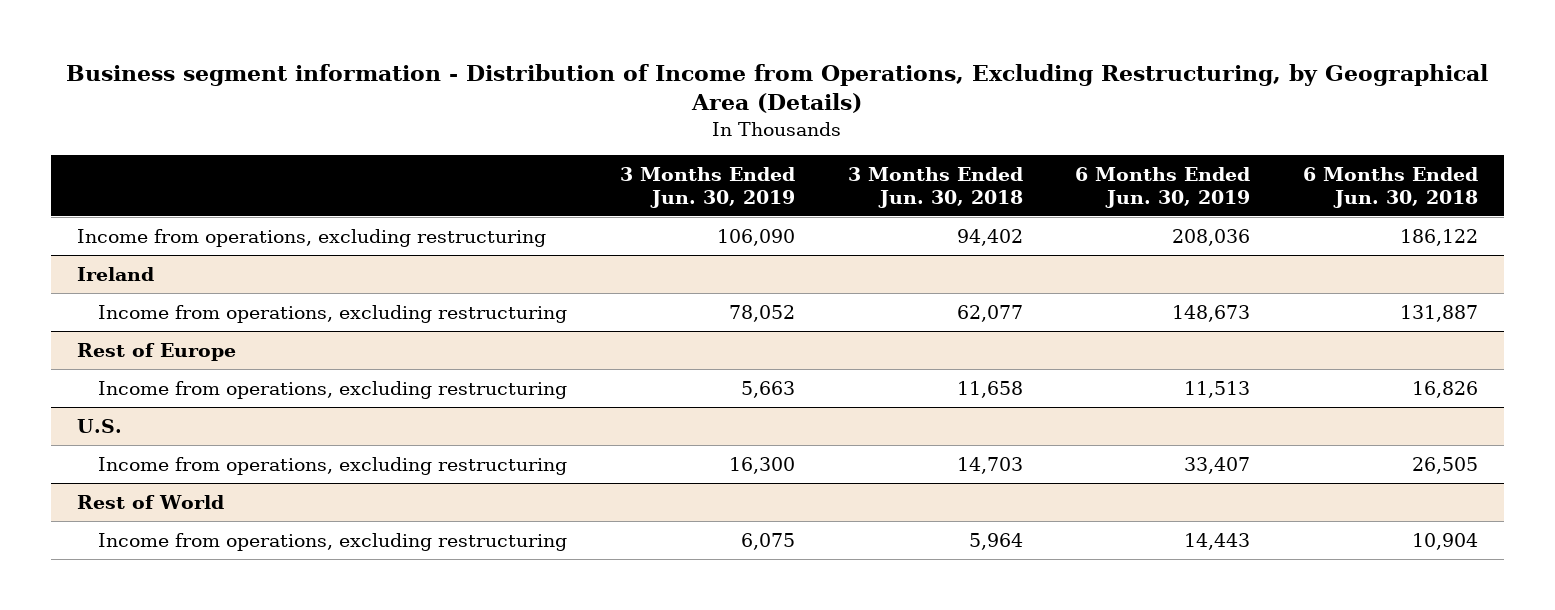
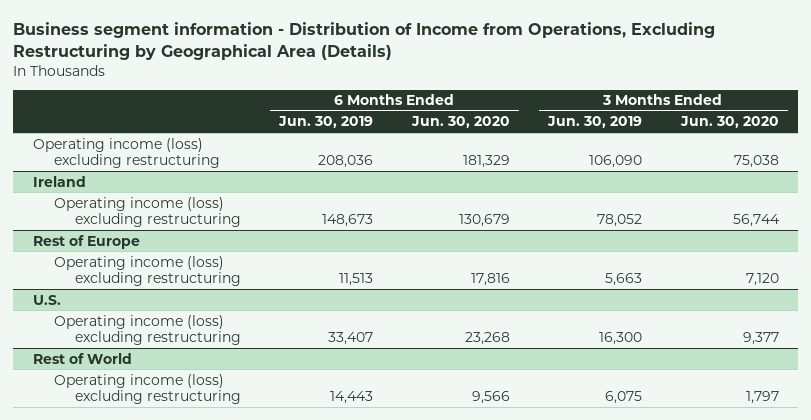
[66,63,1489,114] Business segment information - Distribution of Income from Operations, Excluding Restructuring, by Geographical Area (Details) -> [13,22,716,60] Business segment information - Distribution of Income from Operations, Excluding Restructuring by Geographical Area (Details)
[847,166,1023,208] 3 Months Ended Jun. 30, 2018 -> none
[1302,166,1478,208] 6 Months Ended Jun. 30, 2018 -> none
none -> [410,116,510,129] Jun. 30, 2020
none -> [679,116,779,129] Jun. 30, 2020
[77,228,547,247] Income from operations, excluding restructuring -> [32,137,220,169] Operating income (loss) excluding restructuring
[98,304,568,323] Income from operations, excluding restructuring -> [53,196,241,228] Operating income (loss) excluding restructuring
[98,380,568,399] Income from operations, excluding restructuring -> [53,255,241,287] Operating income (loss) excluding restructuring
[98,456,568,475] Income from operations, excluding restructuring -> [53,314,241,346] Operating income (loss) excluding restructuring
[98,532,568,551] Income from operations, excluding restructuring -> [53,373,241,405] Operating income (loss) excluding restructuring

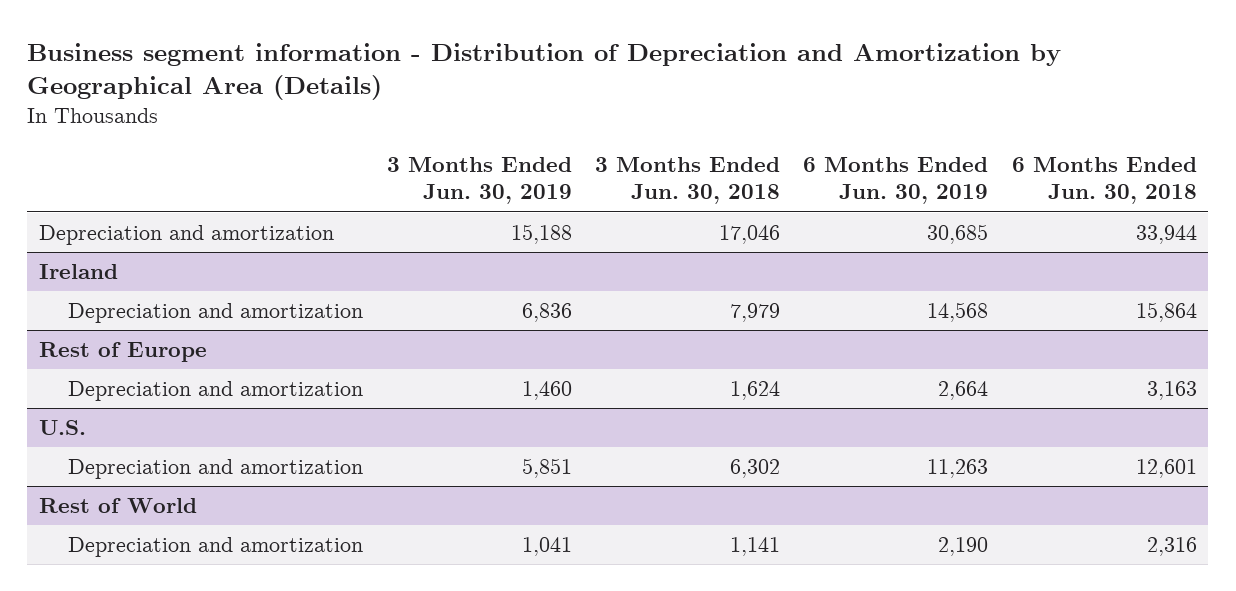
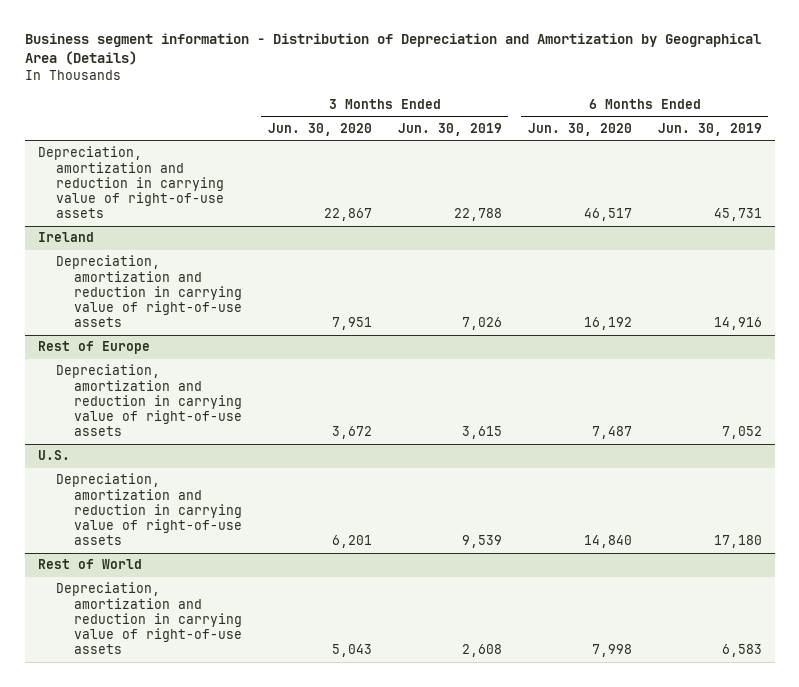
[594,156,780,205] 3 Months Ended Jun. 30, 2018 -> none
[1011,156,1197,205] 6 Months Ended Jun. 30, 2018 -> none
none -> [267,122,372,136] Jun. 30, 2020
none -> [527,122,632,136] Jun. 30, 2020
[38,225,334,246] Depreciation and amortization -> none
none -> [37,146,224,219] Depreciation, amortization and reduction in carrying value of right-of-use assets
[68,303,364,324] Depreciation and amortization -> none
none -> [55,255,242,328] Depreciation, amortization and reduction in carrying value of right-of-use assets
[68,381,364,402] Depreciation and amortization -> none
none -> [55,364,242,437] Depreciation, amortization and reduction in carrying value of right-of-use assets
[68,459,364,480] Depreciation and amortization -> none
none -> [55,473,242,546] Depreciation, amortization and reduction in carrying value of right-of-use assets
[68,537,364,558] Depreciation and amortization -> none
none -> [55,582,242,655] Depreciation, amortization and reduction in carrying value of right-of-use assets

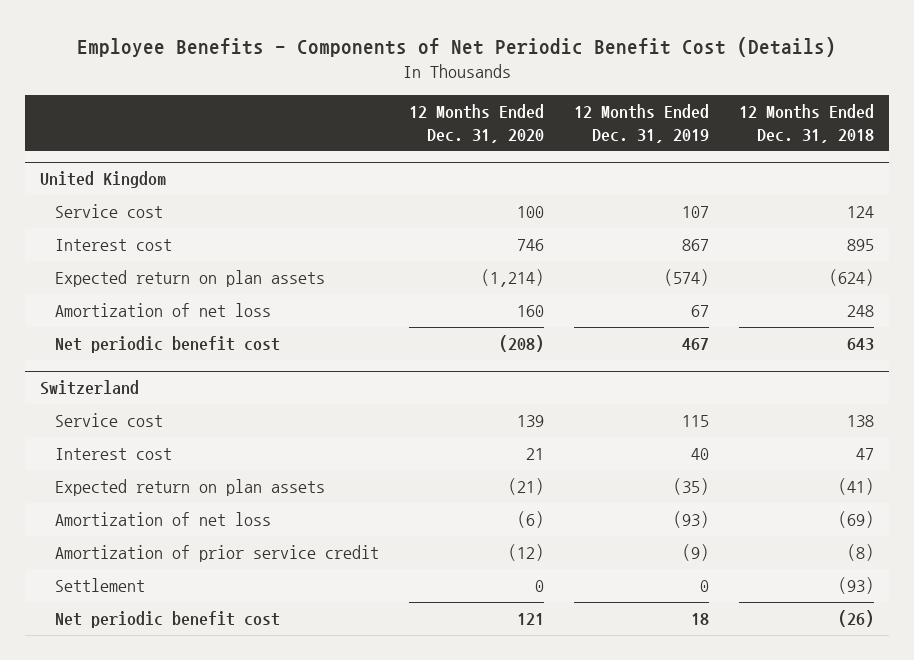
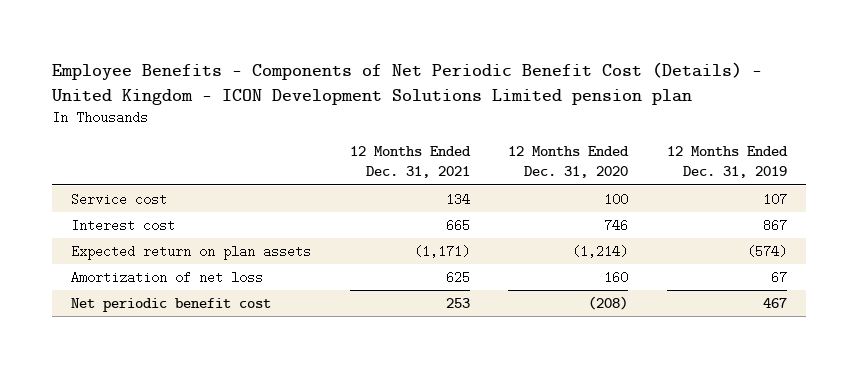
[77,36,837,57] Employee Benefits - Components of Net Periodic Benefit Cost (Details) -> [50,62,762,106] Employee Benefits - Components of Net Periodic Benefit Cost (Details) - United Kingdom - ICON Development Solutions Limited pension plan
[739,104,875,143] 12 Months Ended Dec. 31, 2018 -> none
none -> [349,146,471,179] 12 Months Ended Dec. 31, 2021
[40,171,167,189] United Kingdom -> none
[40,380,140,396] Switzerland -> none
[55,413,164,428] Service cost -> none
[55,448,173,461] Interest cost -> none
[55,479,326,497] Expected return on plan assets -> none
[55,512,272,527] Amortization of net loss -> none
[55,545,380,563] Amortization of prior service credit -> none
[55,578,146,593] Settlement -> none
[55,611,281,629] Net periodic benefit cost -> none

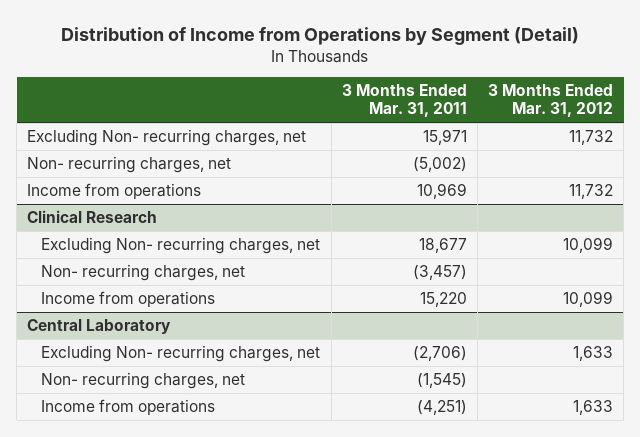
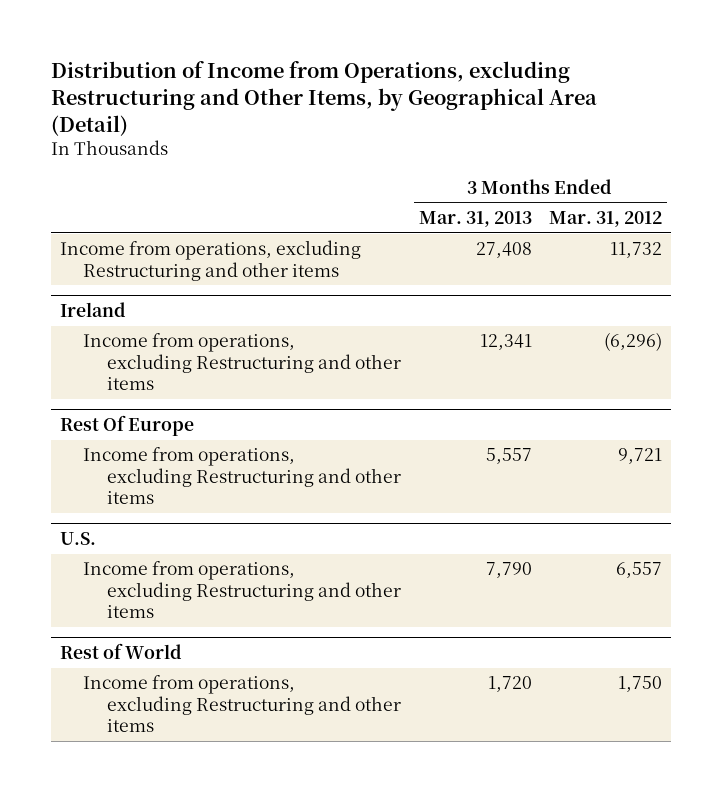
[61,26,580,45] Distribution of Income from Operations by Segment (Detail) -> [50,60,597,136] Distribution of Income from Operations, excluding Restructuring and Other Items, by Geographical Area (Detail)
[341,84,467,118] 3 Months Ended Mar. 31, 2011 -> none
none -> [418,211,532,228] Mar. 31, 2013
[27,155,232,173] Non- recurring charges, net -> none
[27,182,202,199] Income from operations -> none
[27,209,158,223] Clinical Research -> none
[41,236,321,254] Excluding Non- recurring charges, net -> none
[41,263,246,281] Non- recurring charges, net -> none
[41,290,216,307] Income from operations -> none
[27,318,172,334] Central Laboratory -> none
[41,344,321,362] Excluding Non- recurring charges, net -> none
[41,371,246,389] Non- recurring charges, net -> none
[41,398,216,415] Income from operations -> none
[27,128,307,146] Excluding Non- recurring charges, net -> [59,240,361,281] Income from operations, excluding Restructuring and other items
none -> [59,302,126,318] Ireland
none -> [83,333,402,391] Income from operations, excluding Restructuring and other items
none -> [59,415,194,437] Rest Of Europe
none -> [83,447,402,505] Income from operations, excluding Restructuring and other items
none -> [59,532,96,546] U.S.
none -> [83,561,402,619] Income from operations, excluding Restructuring and other items
none -> [59,643,182,660] Rest of World
none -> [83,675,402,733] Income from operations, excluding Restructuring and other items

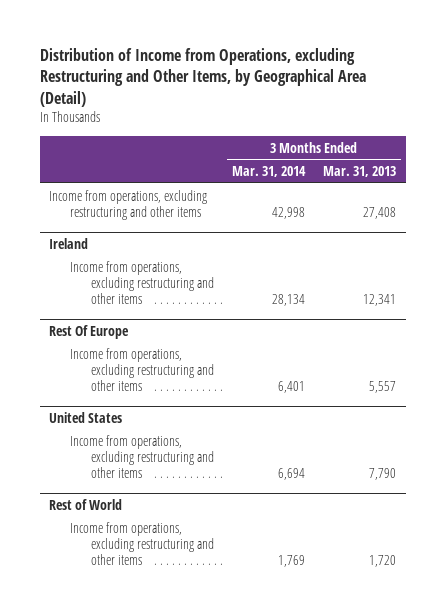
[549,211,663,228] Mar. 31, 2012 -> none
none -> [231,166,306,178] Mar. 31, 2014
[59,240,361,281] Income from operations, excluding Restructuring and other items -> [48,189,207,220] Income from operations, excluding restructuring and other items
[83,333,402,391] Income from operations, excluding Restructuring and other items -> [69,260,214,304] Income from operations, excluding restructuring and other items
[59,532,96,546] U.S. -> none
[83,447,402,505] Income from operations, excluding Restructuring and other items -> [69,347,214,391] Income from operations, excluding restructuring and other items
none -> [48,411,122,423] United States
[83,561,402,619] Income from operations, excluding Restructuring and other items -> [69,434,214,478] Income from operations, excluding restructuring and other items
[83,675,402,733] Income from operations, excluding Restructuring and other items -> [69,521,214,565] Income from operations, excluding restructuring and other items

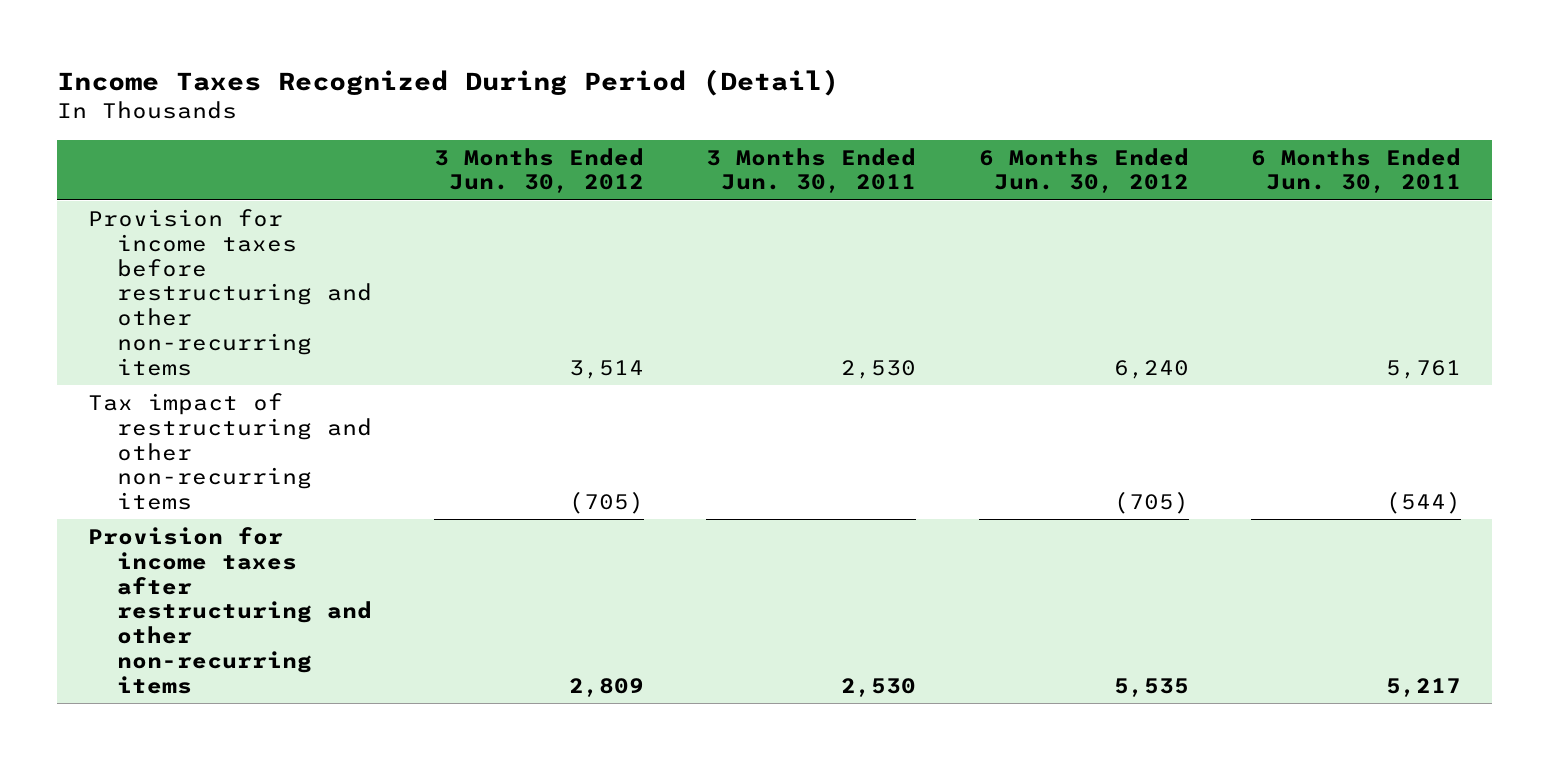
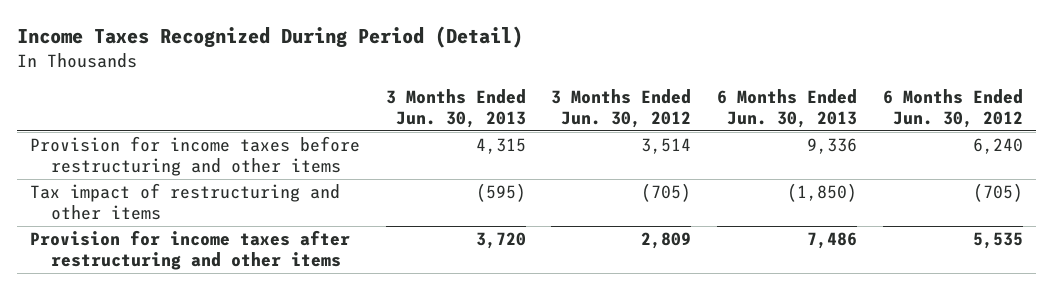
[706,147,917,194] 3 Months Ended Jun. 30, 2011 -> none
[1250,147,1461,194] 6 Months Ended Jun. 30, 2011 -> none
none -> [385,89,526,128] 3 Months Ended Jun. 30, 2013
none -> [717,89,858,128] 6 Months Ended Jun. 30, 2013
[88,208,372,376] Provision for income taxes before restructuring and other non-recurring items -> [29,136,360,176] Provision for income taxes before restructuring and other items
[88,392,372,511] Tax impact of restructuring and other non-recurring items -> [29,183,340,220] Tax impact of restructuring and other items
[88,526,372,694] Provision for income taxes after restructuring and other non-recurring items -> [29,230,350,270] Provision for income taxes after restructuring and other items

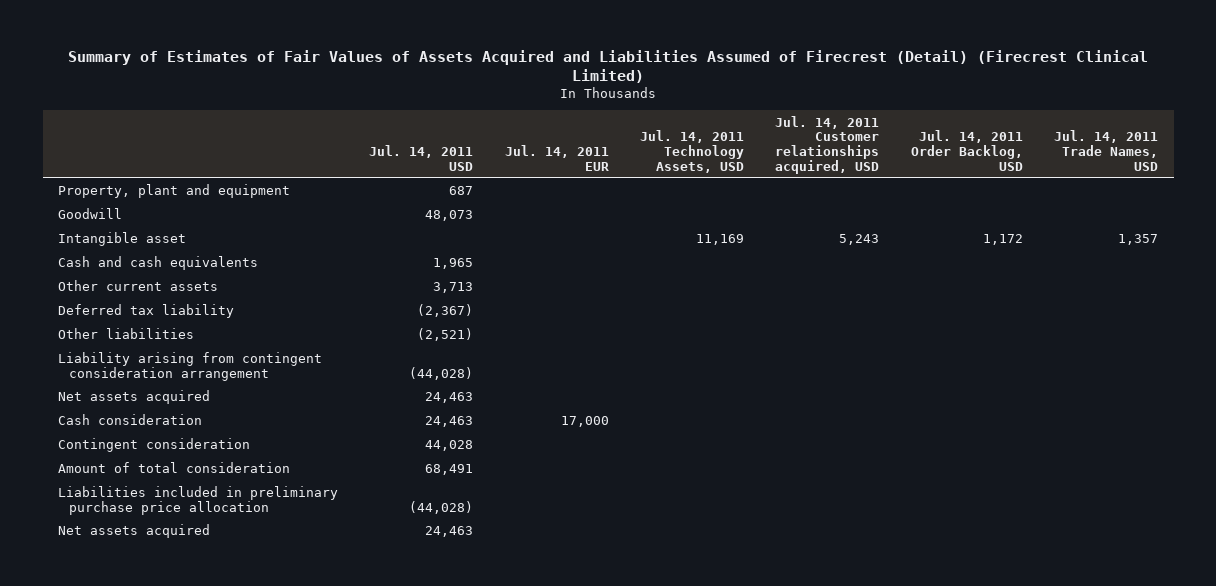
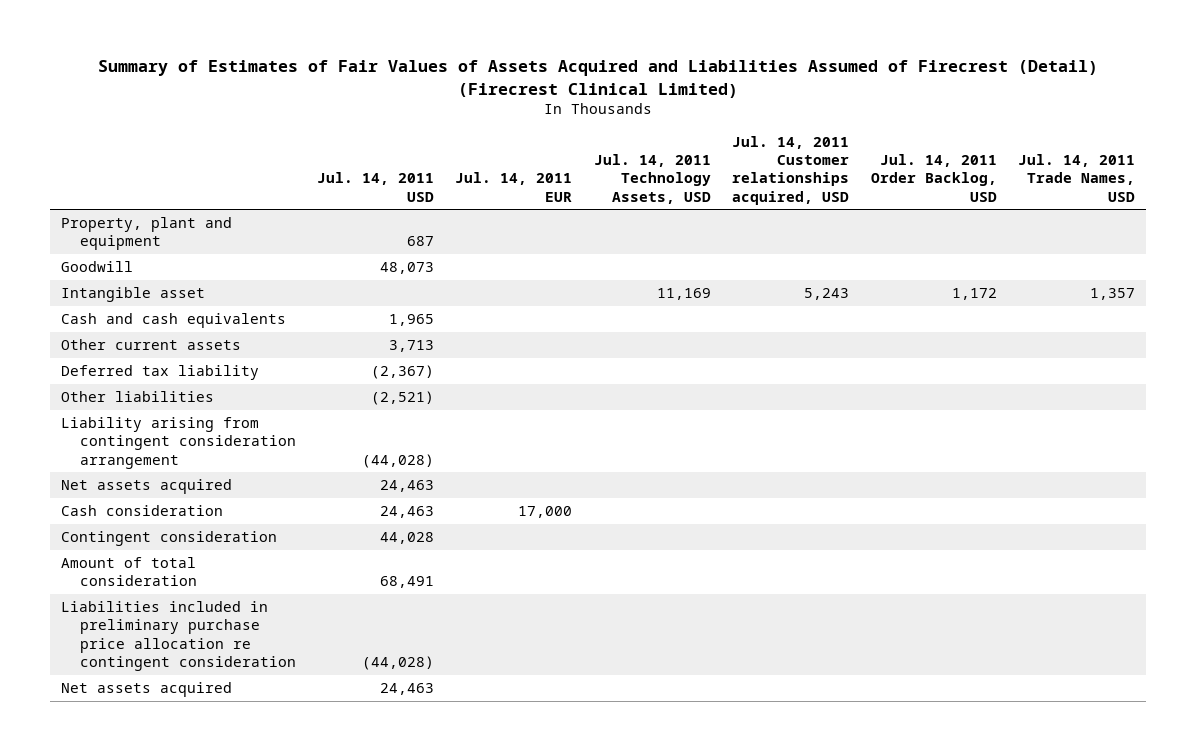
[58,486,339,515] Liabilities included in preliminary purchase price allocation -> [60,601,296,671] Liabilities included in preliminary purchase price allocation re contingent consideration

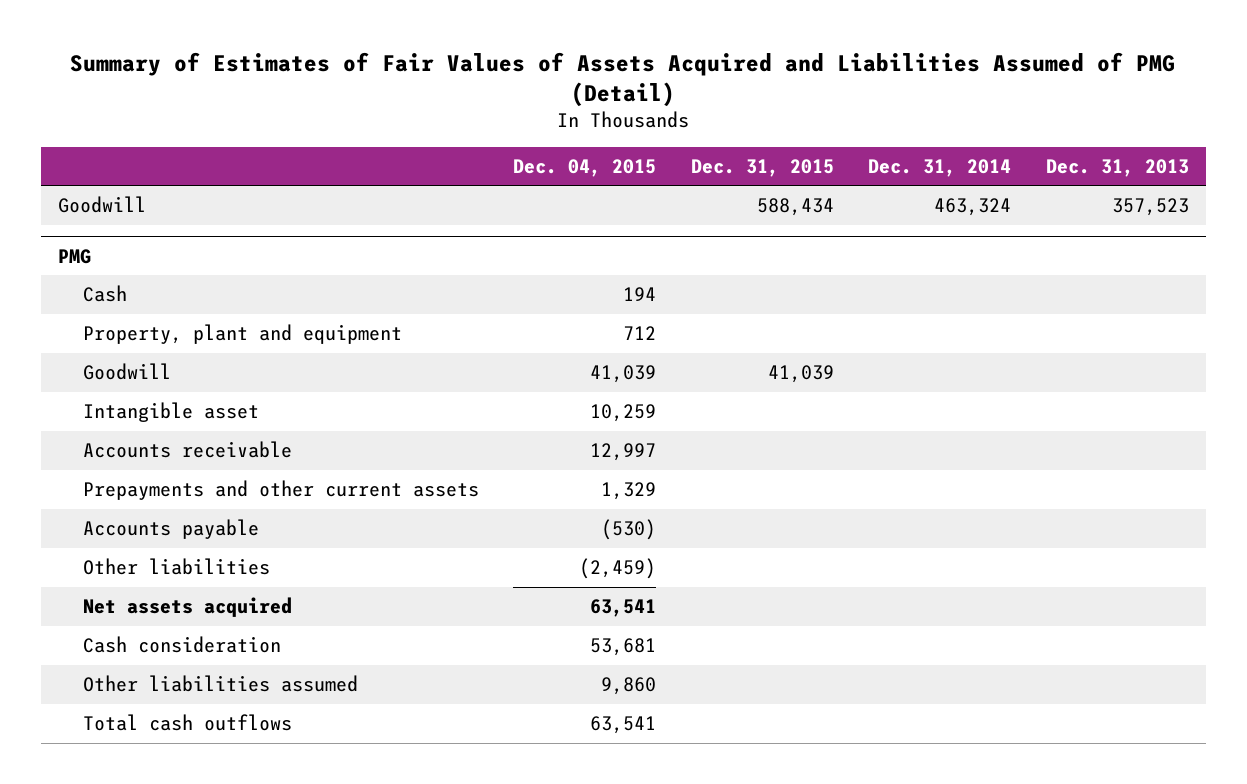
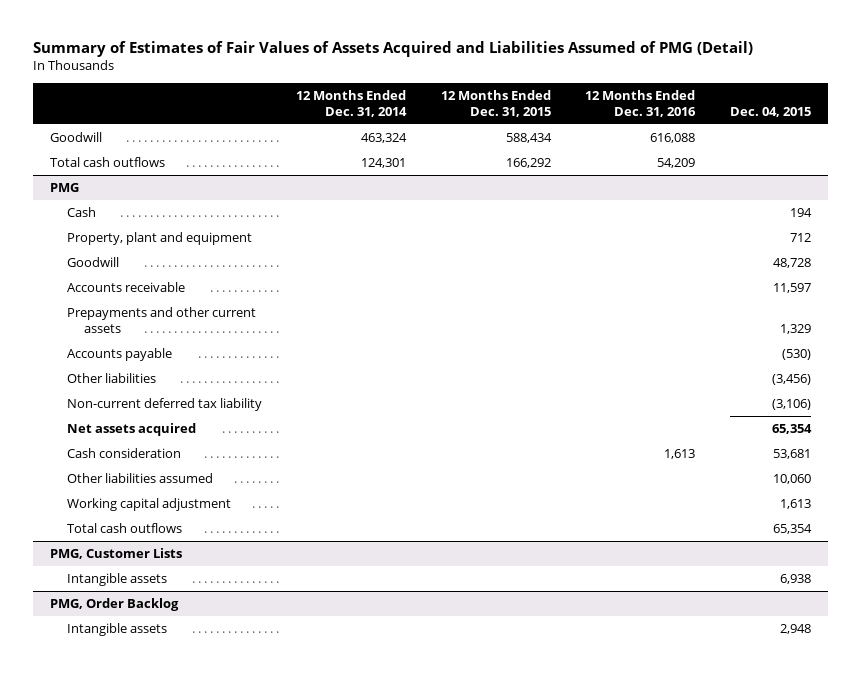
[690,158,834,177] Dec. 31, 2015 -> none
[868,158,1012,177] Dec. 31, 2014 -> none
[1045,158,1189,177] Dec. 31, 2013 -> none
none -> [296,89,408,117] 12 Months Ended Dec. 31, 2014
none -> [440,89,551,117] 12 Months Ended Dec. 31, 2015
none -> [585,89,697,117] 12 Months Ended Dec. 31, 2016
none -> [50,157,166,168] Total cash outflows
[82,402,259,423] Intangible asset -> none
[590,365,657,384] 41,039 -> [772,258,811,269] 48,728
[590,443,657,462] 12,997 -> [772,283,811,294] 11,597
[579,558,657,580] (2,459) -> [771,374,811,386] (3,456)
none -> [66,398,262,412] Non-current deferred tax liability
[590,599,657,618] 63,541 -> [771,424,812,435] 65,354
[601,677,657,696] 9,860 -> [772,474,811,485] 10,060
none -> [66,498,231,512] Working capital adjustment
[590,716,657,735] 63,541 -> [772,524,812,535] 65,354
none -> [50,548,183,560] PMG, Customer Lists
none -> [66,573,167,587] Intangible assets
none -> [50,598,180,612] PMG, Order Backlog
none -> [66,623,167,637] Intangible assets

